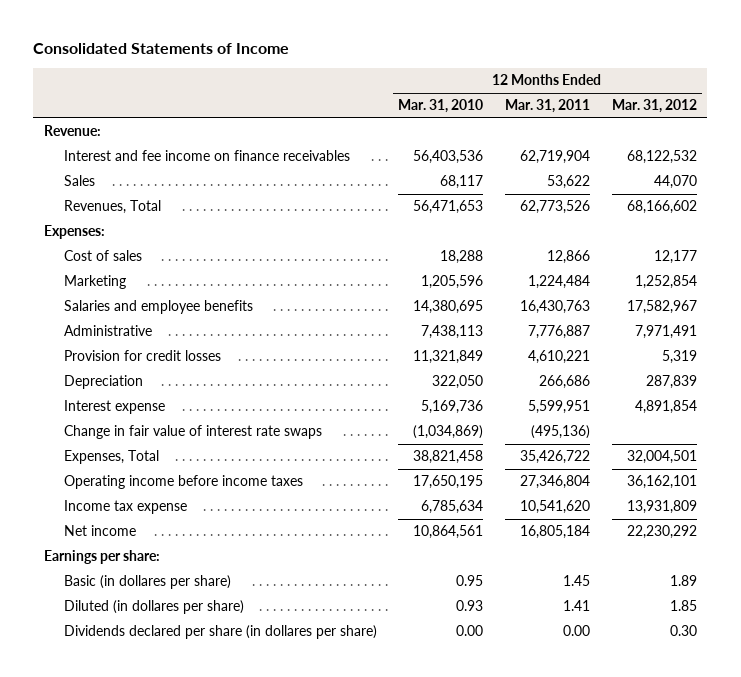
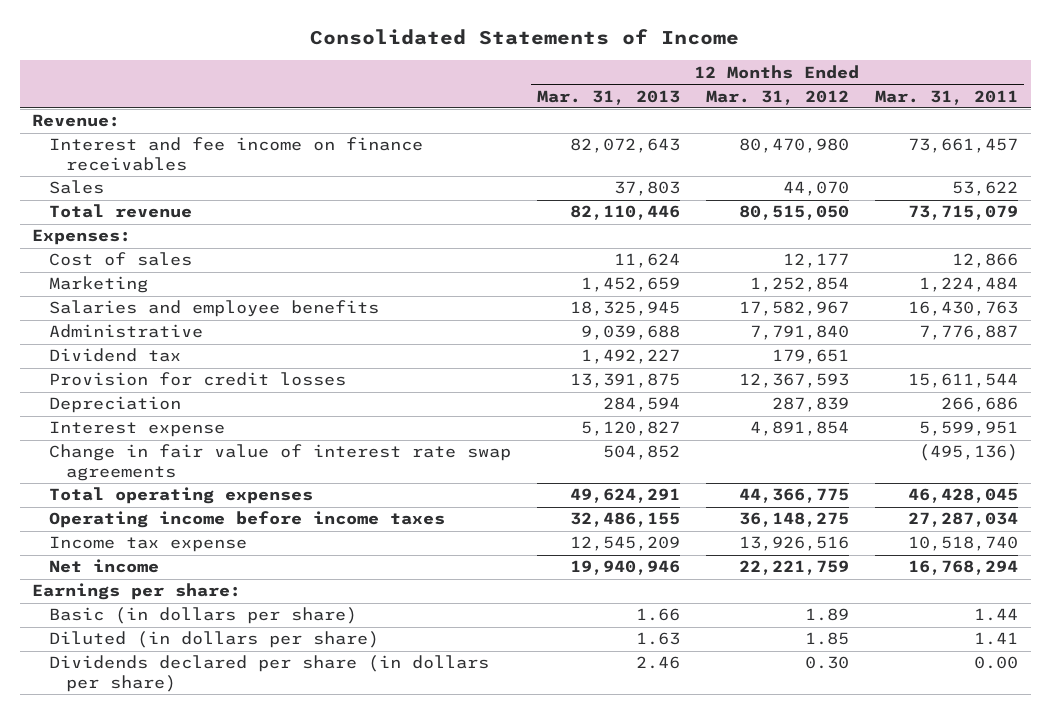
[398,99,484,114] Mar. 31, 2010 -> none
none -> [537,89,681,105] Mar. 31, 2013
[519,150,590,165] 62,719,904 -> [907,138,1018,154] 73,661,457
[626,150,697,165] 68,122,532 -> [738,138,849,154] 80,470,980
[63,200,161,215] Revenues, Total -> [49,204,193,219] Total revenue
[519,200,590,215] 62,773,526 -> [907,205,1018,221] 73,715,079
[626,200,697,215] 68,166,602 -> [738,205,849,221] 80,515,050
[634,325,697,340] 7,971,491 -> [749,325,849,341] 7,791,840
none -> [49,348,182,363] Dividend tax
[527,350,590,365] 4,610,221 -> [907,373,1018,389] 15,611,544
[661,350,697,365] 5,319 -> [738,373,849,389] 12,367,593
[63,425,322,440] Change in fair value of interest rate swaps -> [49,444,512,482] Change in fair value of interest rate swap agreements
[63,450,159,465] Expenses, Total -> [49,487,314,505] Total operating expenses
[519,450,590,465] 35,426,722 -> [907,488,1018,504] 46,428,045
[626,450,697,465] 32,004,501 -> [738,488,849,504] 44,366,775
[519,475,590,490] 27,346,804 -> [907,512,1018,528] 27,287,034
[626,475,697,490] 36,162,101 -> [738,512,849,528] 36,148,275
[519,500,590,515] 10,541,620 -> [907,536,1018,552] 10,518,740
[626,500,697,515] 13,931,809 -> [738,536,849,552] 13,926,516
[519,525,590,540] 16,805,184 -> [907,560,1018,576] 16,768,294
[626,525,697,540] 22,230,292 -> [738,560,849,576] 22,221,759
[63,575,231,590] Basic (in dollares per share) -> [49,607,358,625] Basic (in dollars per share)
[562,575,590,587] 1.45 -> [973,608,1018,622] 1.44
[63,600,244,615] Diluted (in dollares per share) -> [49,631,380,649] Diluted (in dollars per share)
[63,625,377,640] Dividends declared per share (in dollares per share) -> [49,655,490,693] Dividends declared per share (in dollars per share)

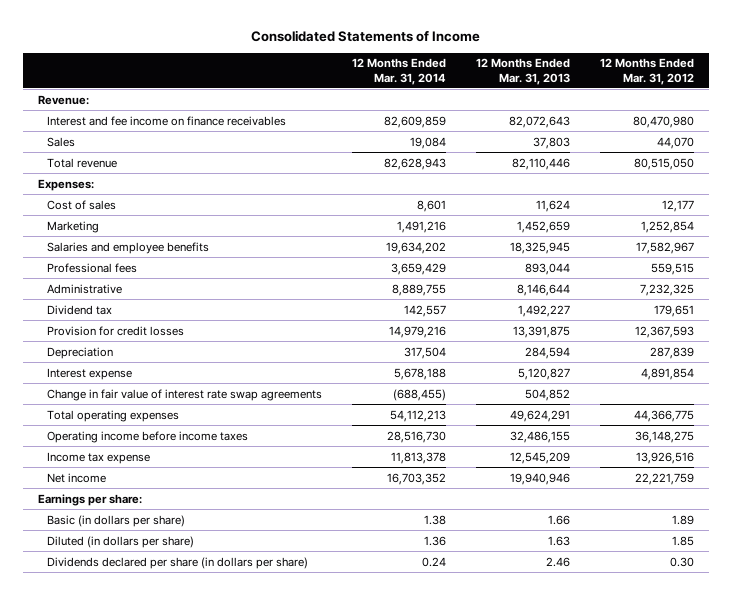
[874,89,1018,105] Mar. 31, 2011 -> none
none -> [352,58,447,85] 12 Months Ended Mar. 31, 2014
none -> [47,262,138,273] Professional fees
[581,325,681,341] 9,039,688 -> [517,283,571,296] 8,146,644
[749,325,849,341] 7,791,840 -> [640,283,695,296] 7,232,325

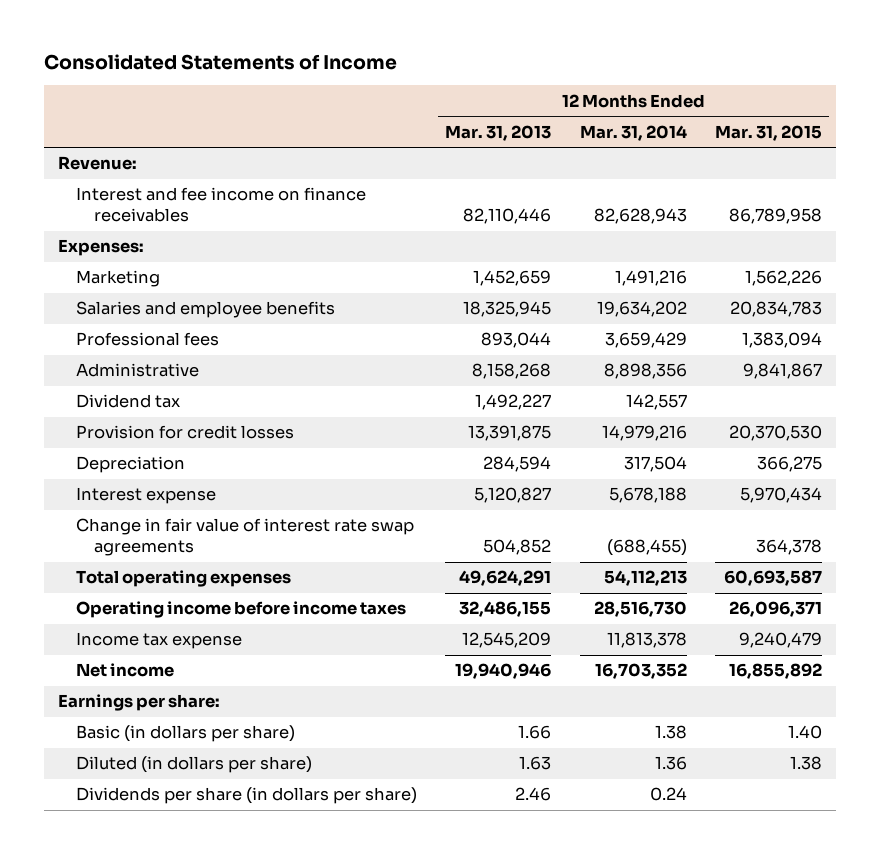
[600,58,695,85] 12 Months Ended Mar. 31, 2012 -> none
none -> [715,124,823,141] Mar. 31, 2015
[47,136,76,147] Sales -> none
[47,157,118,168] Total revenue -> none
[384,115,447,128] 82,609,859 -> [593,207,687,224] 82,628,943
[509,115,571,128] 82,072,643 -> [463,207,552,224] 82,110,446
[47,199,117,210] Cost of sales -> none
[392,283,447,296] 8,889,755 -> [603,363,687,380] 8,898,356
[517,283,571,296] 8,146,644 -> [472,363,552,380] 8,158,268
[47,556,309,569] Dividends declared per share (in dollars per share) -> [75,787,417,805] Dividends per share (in dollars per share)

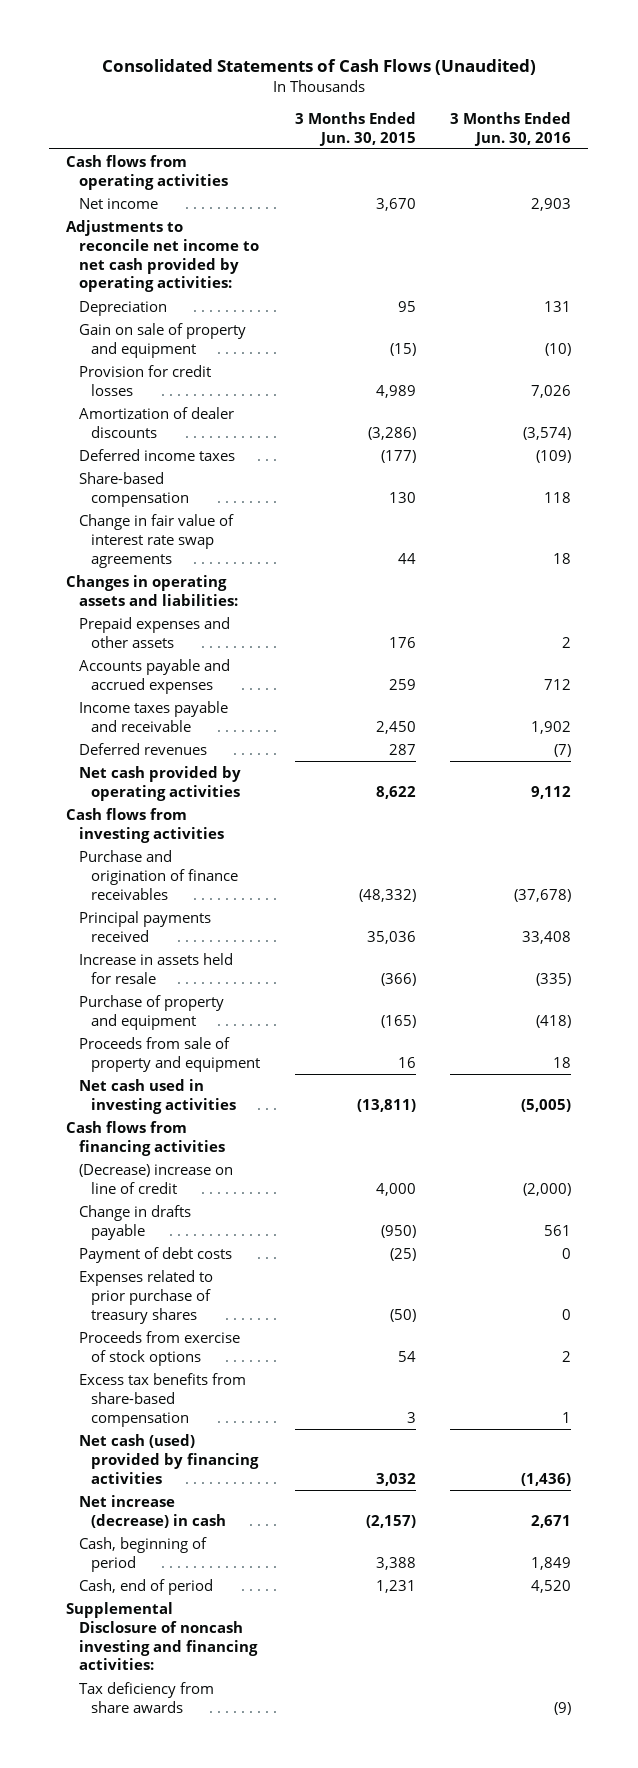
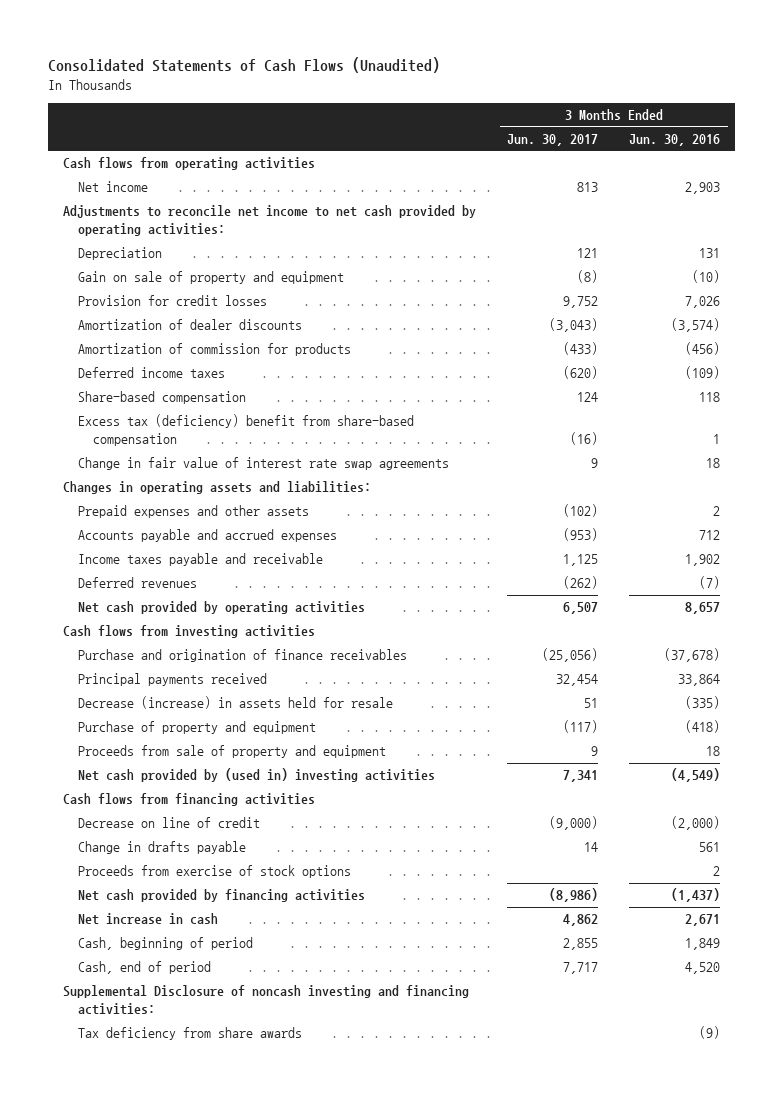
[294,111,416,146] 3 Months Ended Jun. 30, 2015 -> none
none -> [507,133,599,146] Jun. 30, 2017
none -> [78,343,352,357] Amortization of commission for products
none -> [78,414,415,447] Excess tax (deficiency) benefit from share-based compensation
[531,785,572,799] 9,112 -> [685,602,721,615] 8,657
[522,930,572,944] 33,408 -> [678,674,721,687] 33,864
[78,952,233,984] Increase in assets held for resale -> [78,696,394,710] Decrease (increase) in assets held for resale
[78,1078,237,1114] Net cash used in investing activities -> [78,768,436,783] Net cash provided by (used in) investing activities
[521,1098,572,1112] (5,005) -> [671,768,721,783] (4,549)
[78,1163,233,1194] (Decrease) increase on line of credit -> [78,817,261,829] Decrease on line of credit
[78,1246,232,1263] Payment of debt costs -> none
[78,1269,213,1324] Expenses related to prior purchase of treasury shares -> none
[78,1372,246,1427] Excess tax benefits from share-based compensation -> none
[78,1433,260,1484] Net cash (used) provided by financing activities -> [78,889,366,903] Net cash provided by financing activities
[521,1472,572,1486] (1,436) -> [671,888,721,903] (1,437)
[78,1494,227,1528] Net increase (decrease) in cash -> [78,913,219,926] Net increase in cash

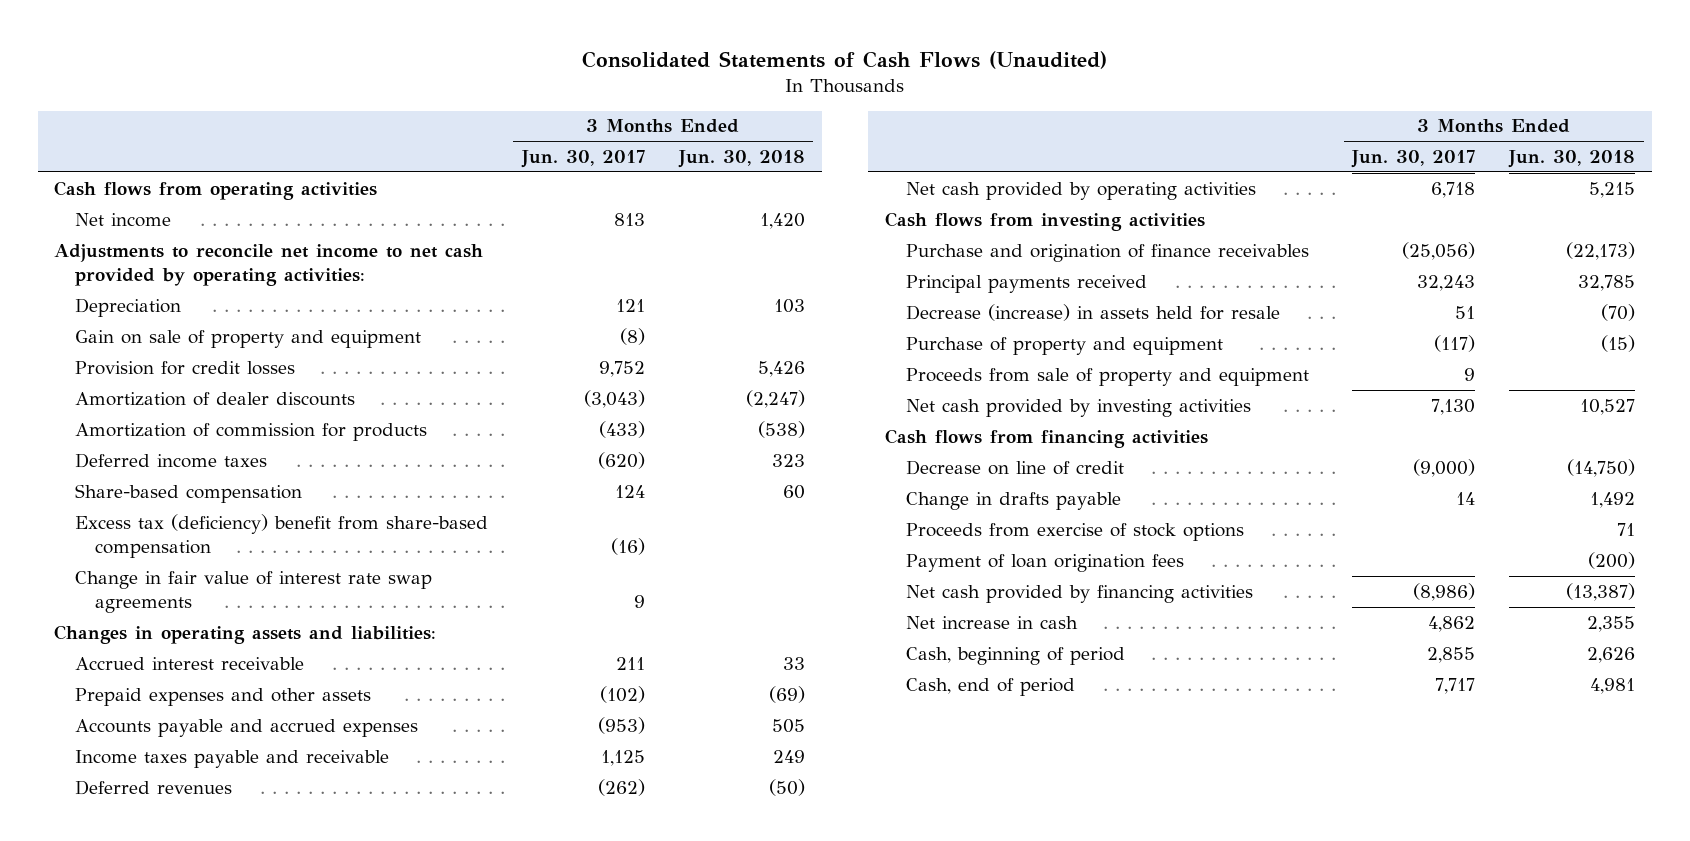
[629,133,721,146] Jun. 30, 2016 -> none
none -> [677,150,805,169] Jun. 30, 2018
none -> [74,656,304,670] Accrued interest receivable
[563,602,599,615] 6,507 -> [1431,181,1476,198] 6,718
[556,674,599,687] 32,454 -> [1417,274,1476,291] 32,243
[78,768,436,783] Net cash provided by (used in) investing activities -> [905,398,1251,417] Net cash provided by investing activities
[563,770,599,783] 7,341 -> [1431,398,1476,415] 7,130
none -> [905,553,1184,572] Payment of loan origination fees
[63,985,470,1016] Supplemental Disclosure of noncash investing and financing activities: -> none
[78,1027,303,1041] Tax deficiency from share awards -> none

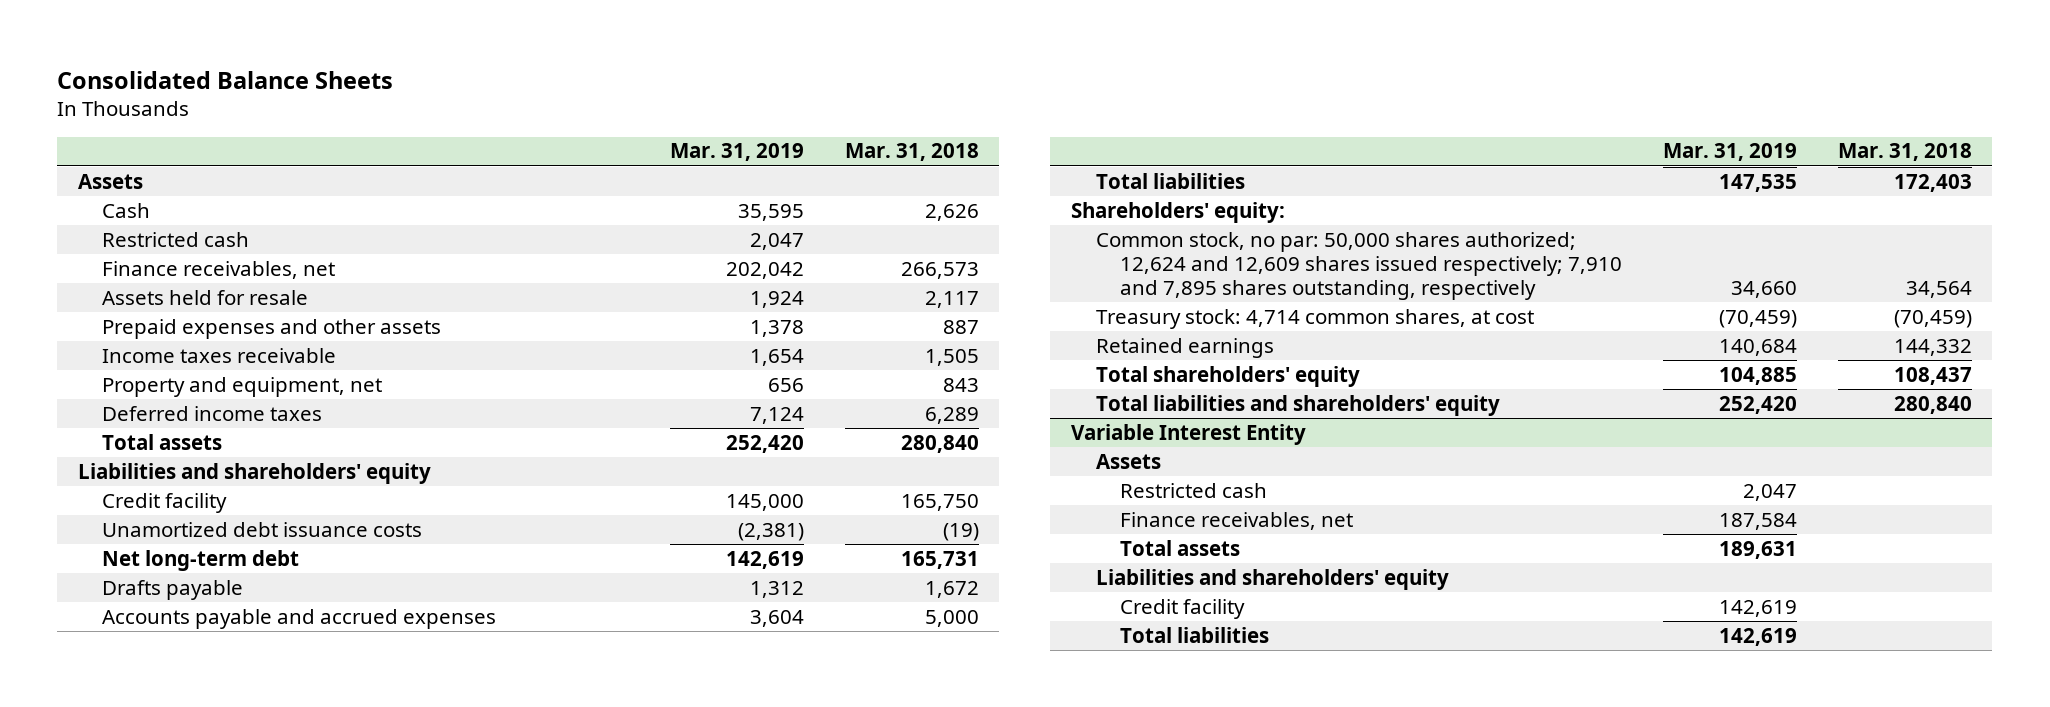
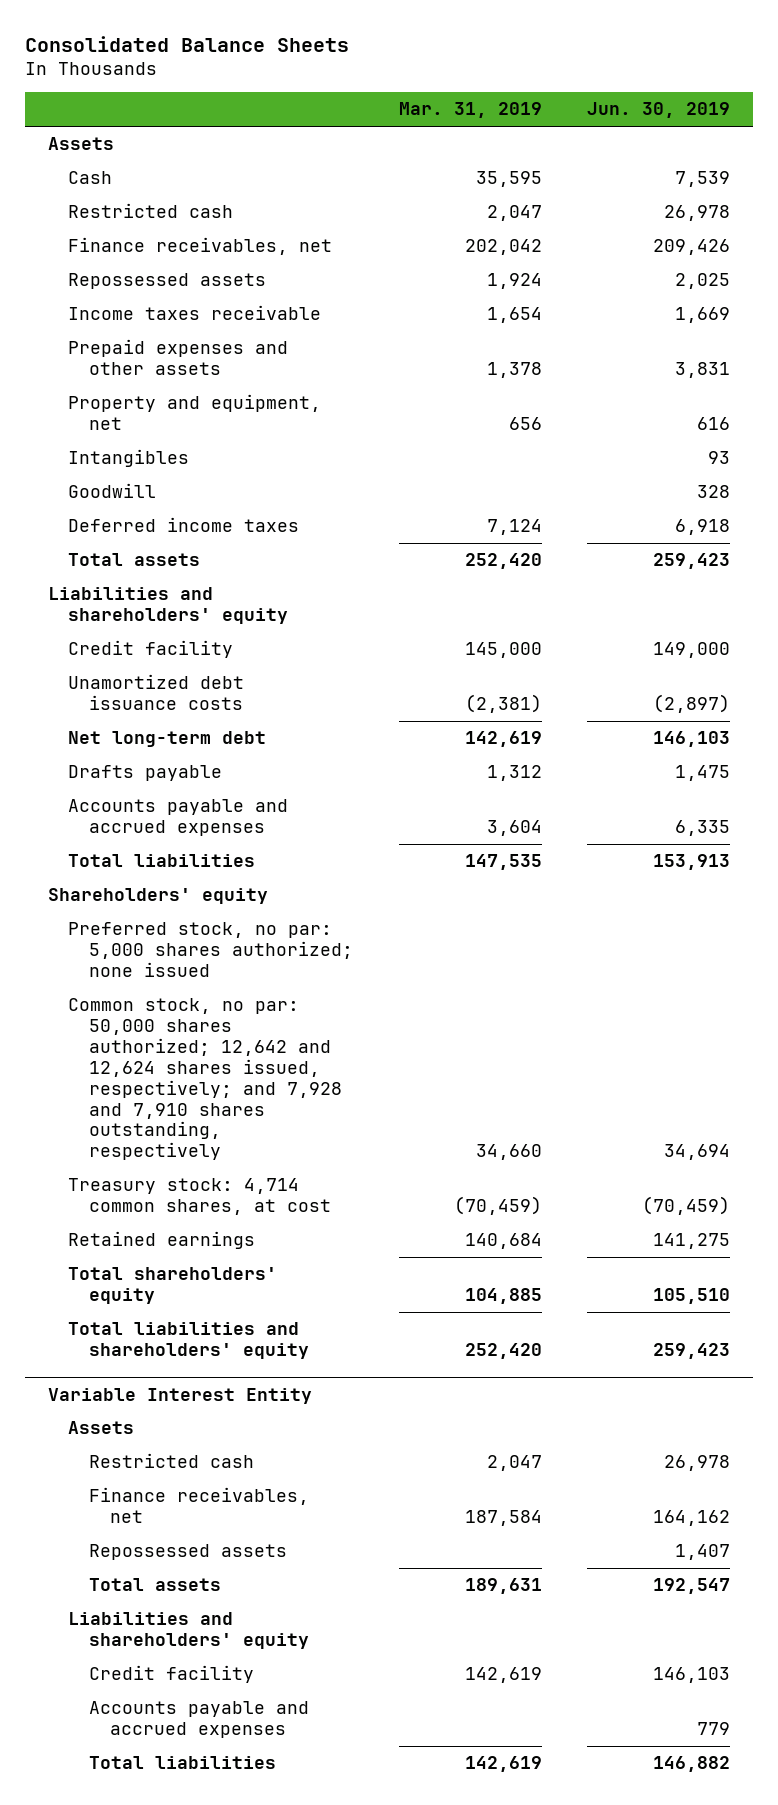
[844,143,979,162] Mar. 31, 2018 -> none
none -> [587,102,731,119] Jun. 30, 2019
[102,289,309,305] Assets held for resale -> [68,273,267,290] Repossessed assets
[102,318,442,339] Prepaid expenses and other assets -> [68,339,289,376] Prepaid expenses and other assets
none -> [68,449,190,468] Intangibles
none -> [68,483,157,499] Goodwill
[1070,201,1285,223] Shareholders' equity: -> [47,888,268,905] Shareholders' equity
none -> [68,922,354,977] Preferred stock, no par: 5,000 shares authorized; none issued
[1095,231,1623,300] Common stock, no par: 50,000 shares authorized; 12,624 and 12,609 shares issued respectively; 7,910 and 7,895 shares outstanding, respectively -> [68,998,343,1161] Common stock, no par: 50,000 shares authorized; 12,642 and 12,624 shares issued, respectively; and 7,928 and 7,910 shares outstanding, respectively
none -> [89,1544,288,1561] Repossessed assets
none -> [89,1701,310,1739] Accounts payable and accrued expenses

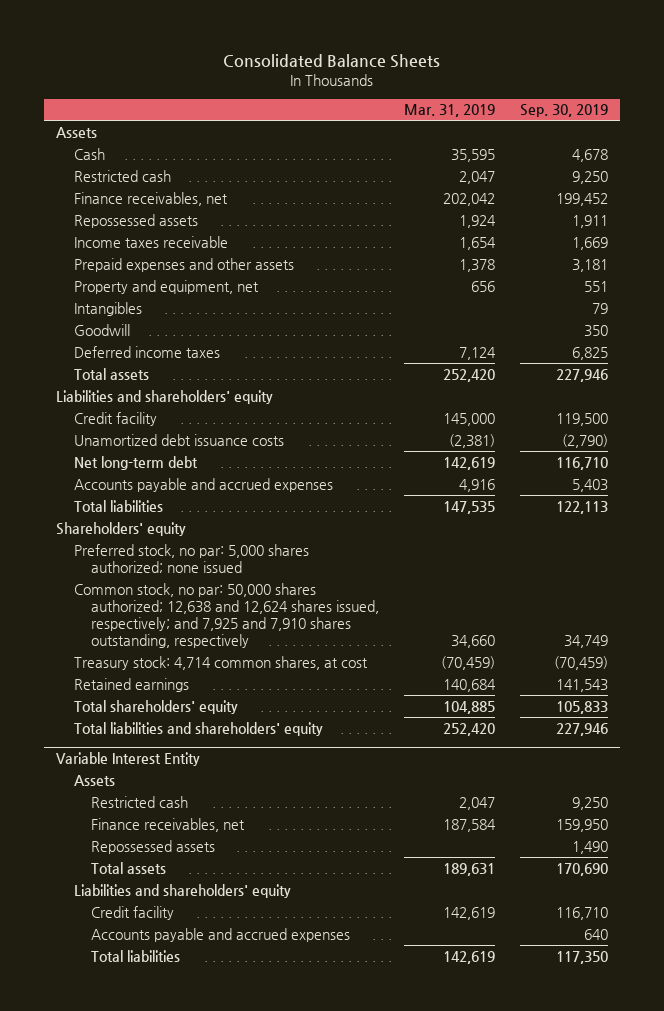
[587,102,731,119] Jun. 30, 2019 -> none
none -> [519,104,608,118] Sep. 30, 2019
[68,765,223,782] Drafts payable -> none
[486,820,542,837] 3,604 -> [458,478,495,492] 4,916
[68,998,343,1161] Common stock, no par: 50,000 shares authorized; 12,642 and 12,624 shares issued, respectively; and 7,928 and 7,910 shares outstanding, respectively -> [73,582,380,648] Common stock, no par: 50,000 shares authorized; 12,638 and 12,624 shares issued, respectively; and 7,925 and 7,910 shares outstanding, respectively

